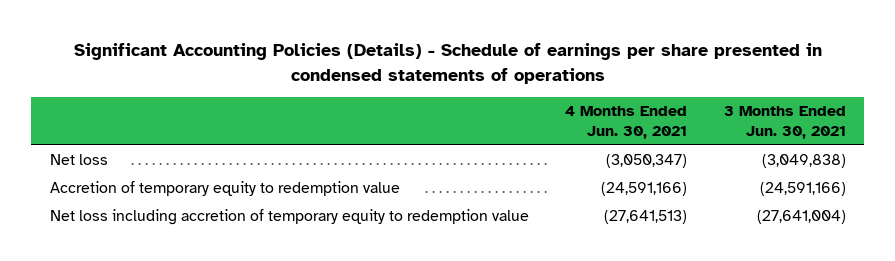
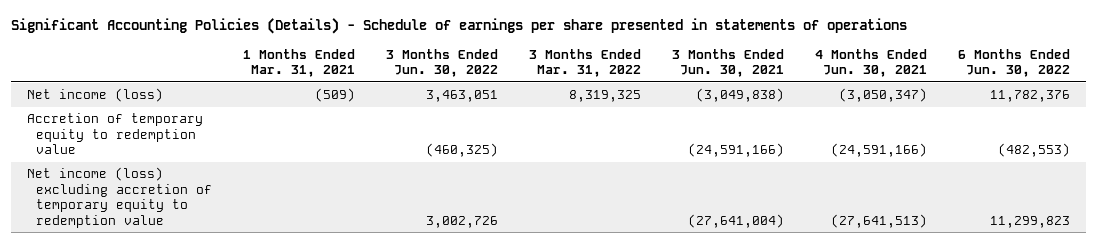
[73,43,822,84] Significant Accounting Policies (Details) - Schedule of earnings per share presented in condensed statements of operations -> [11,18,908,35] Significant Accounting Policies (Details) - Schedule of earnings per share presented in statements of operations
none -> [243,48,356,78] 1 Months Ended Mar. 31, 2021
none -> [386,48,499,78] 3 Months Ended Jun. 30, 2022
none -> [529,48,642,78] 3 Months Ended Mar. 31, 2022
none -> [958,48,1071,78] 6 Months Ended Jun. 30, 2022
[49,154,108,166] Net loss -> [26,88,163,103] Net income (loss)
[49,209,529,226] Net loss including accretion of temporary equity to redemption value -> [26,167,213,228] Net income (loss) excluding accretion of temporary equity to redemption value

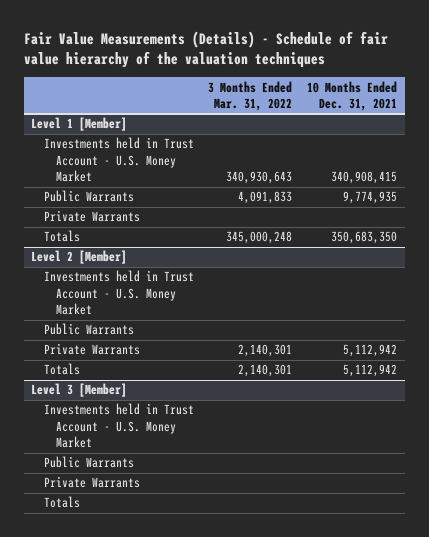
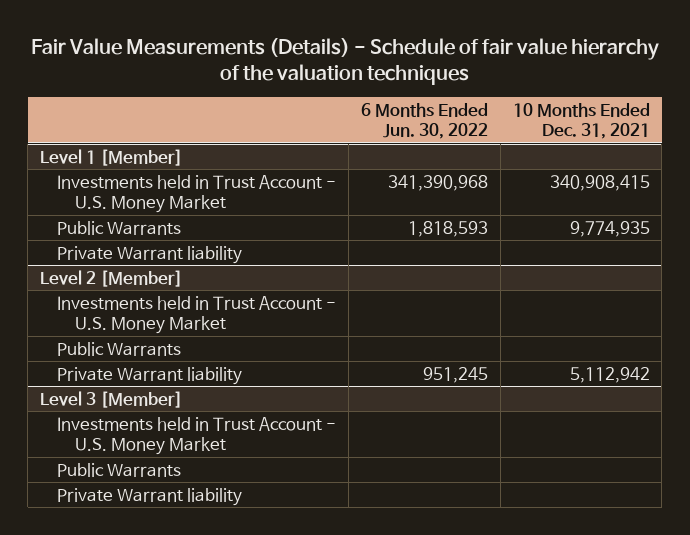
[208,80,293,112] 3 Months Ended Mar. 31, 2022 -> none
none -> [361,102,489,140] 6 Months Ended Jun. 30, 2022
[43,230,80,243] Totals -> none
[43,210,140,223] Private Warrants -> [57,245,243,264] Private Warrant liability
[43,363,80,376] Totals -> none
[43,343,140,356] Private Warrants -> [57,366,243,385] Private Warrant liability
[43,496,80,509] Totals -> none
[43,476,140,489] Private Warrants -> [57,487,243,506] Private Warrant liability

